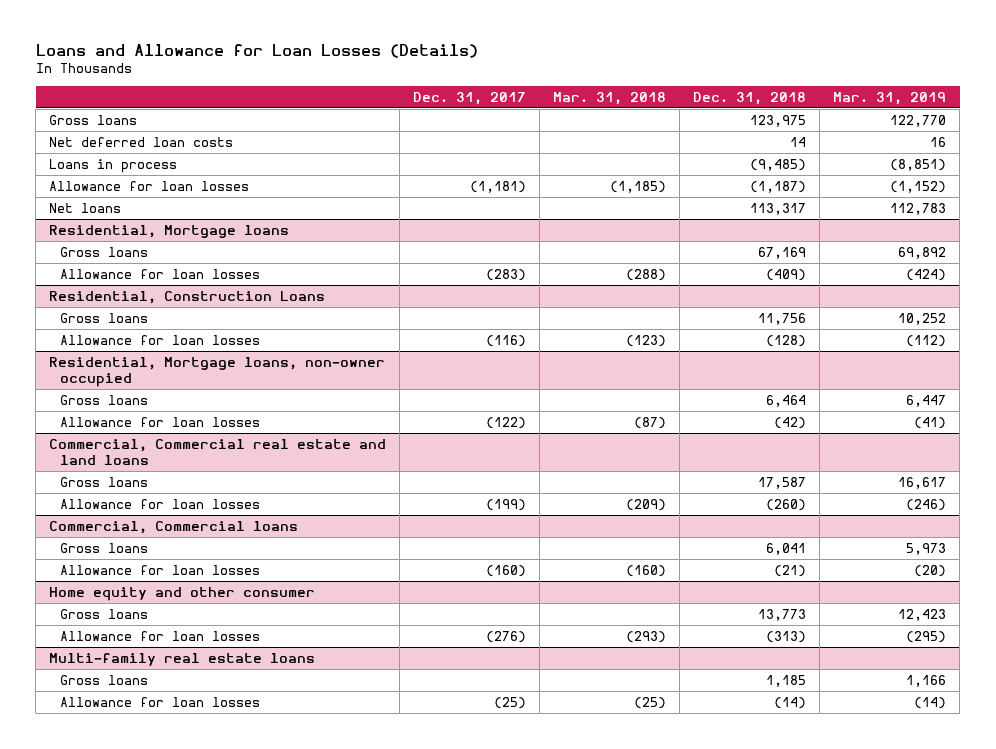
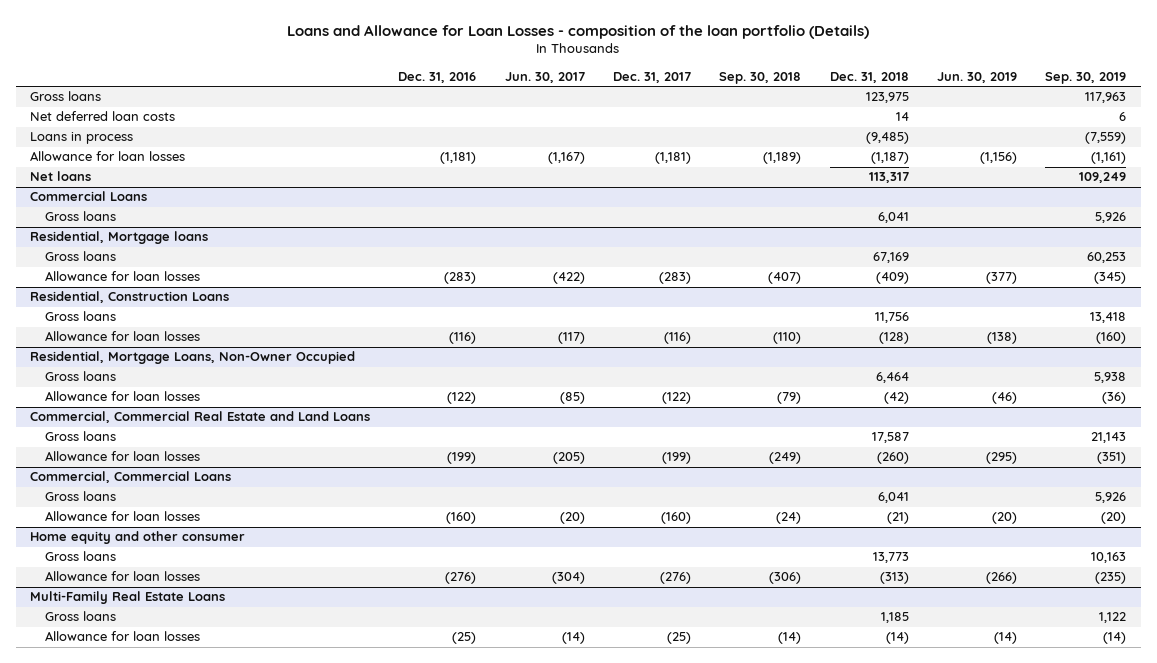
[35,43,478,58] Loans and Allowance for Loan Losses (Details) -> [287,24,870,39] Loans and Allowance for Loan Losses - composition of the loan portfolio (Details)
[553,91,667,105] Mar. 31, 2018 -> none
[833,91,947,105] Mar. 31, 2019 -> none
none -> [398,71,477,83] Dec. 31, 2016
none -> [504,71,585,83] Jun. 30, 2017
none -> [719,71,802,84] Sep. 30, 2018
none -> [937,71,1018,83] Jun. 30, 2019
none -> [1045,71,1127,84] Sep. 30, 2019
none -> [30,191,148,202] Commercial Loans
none -> [44,211,116,222] Gross loans
[49,356,386,387] Residential, Mortgage loans, non-owner occupied -> [30,351,356,365] Residential, Mortgage Loans, Non-Owner Occupied
[49,438,387,465] Commercial, Commercial real estate and land loans -> [30,411,371,424] Commercial, Commercial Real Estate and Land Loans
[49,520,299,534] Commercial, Commercial loans -> [30,471,232,484] Commercial, Commercial Loans
[49,652,316,666] Multi-family real estate loans -> [30,591,226,605] Multi-Family Real Estate Loans

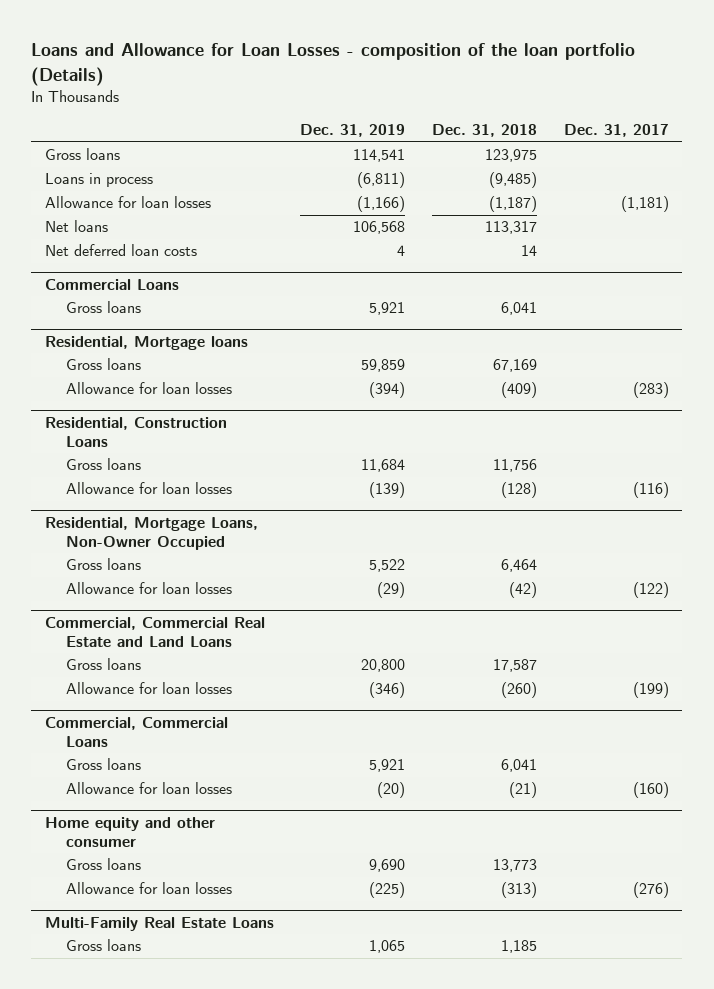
[398,71,477,83] Dec. 31, 2016 -> none
[504,71,585,83] Jun. 30, 2017 -> none
[719,71,802,84] Sep. 30, 2018 -> none
[937,71,1018,83] Jun. 30, 2019 -> none
[1045,71,1127,84] Sep. 30, 2019 -> none
none -> [300,124,406,138] Dec. 31, 2019
[30,111,176,122] Net deferred loan costs -> [44,244,197,257] Net deferred loan costs
[44,631,200,642] Allowance for loan losses -> none

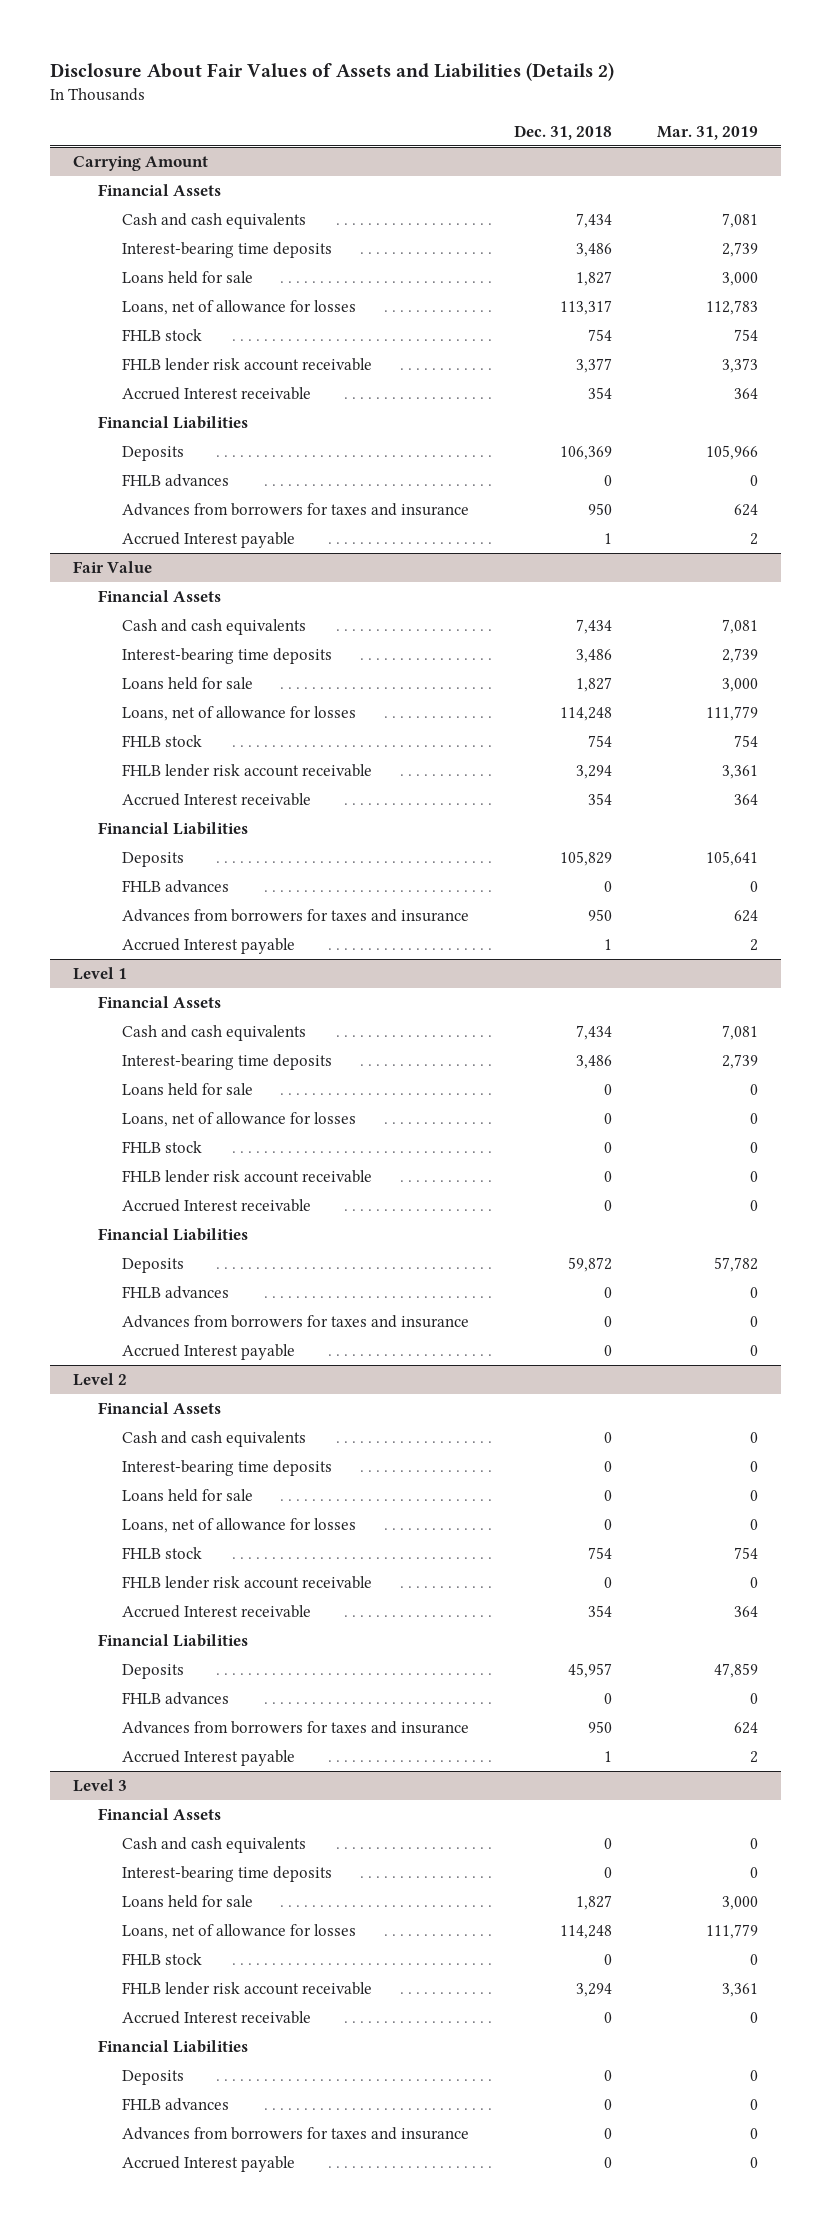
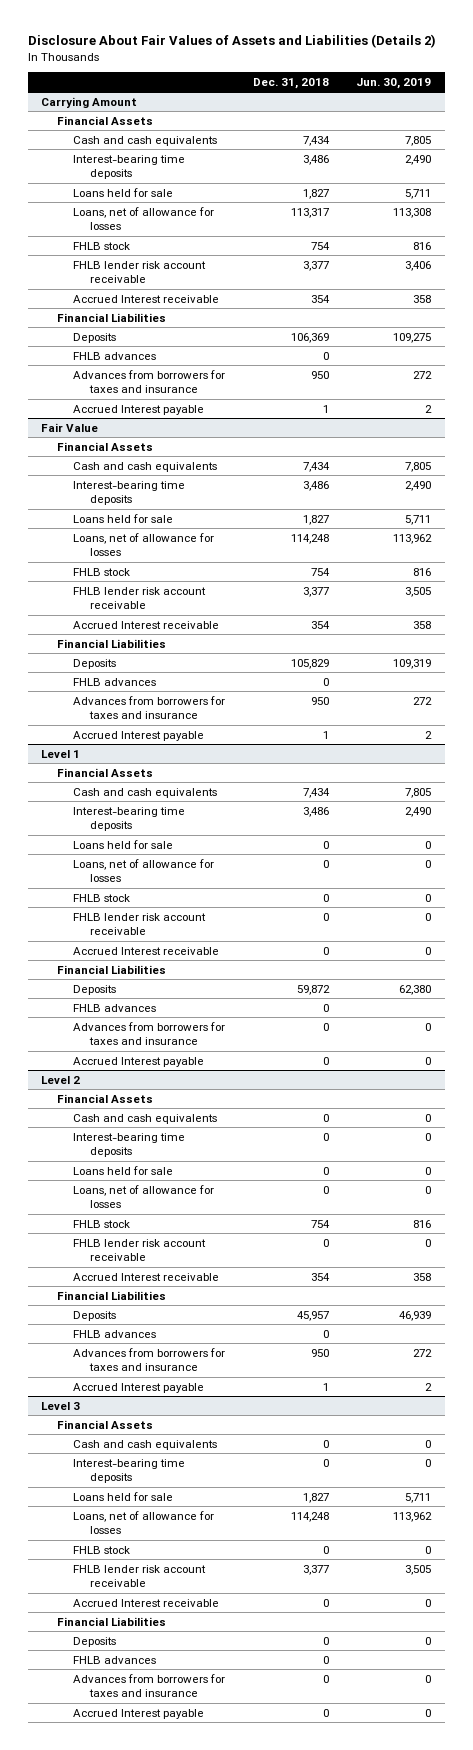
[657,125,759,140] Mar. 31, 2019 -> none
none -> [356,77,432,89] Jun. 30, 2019
[576,765,613,780] 3,294 -> [302,586,329,597] 3,377
[576,1983,613,1998] 3,294 -> [302,1564,329,1575] 3,377

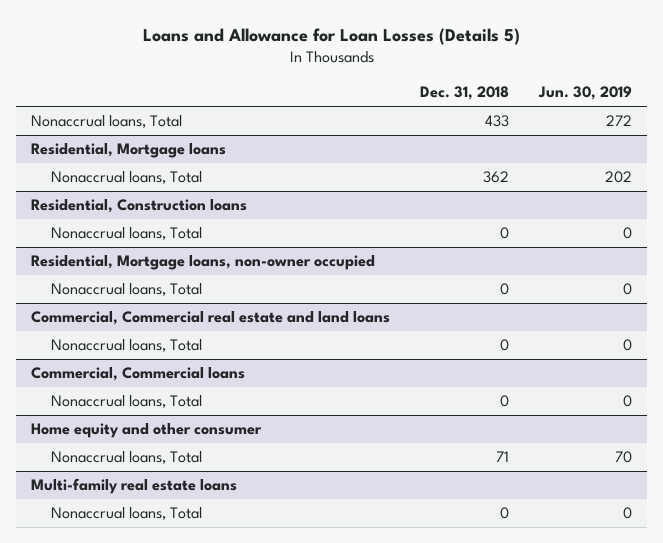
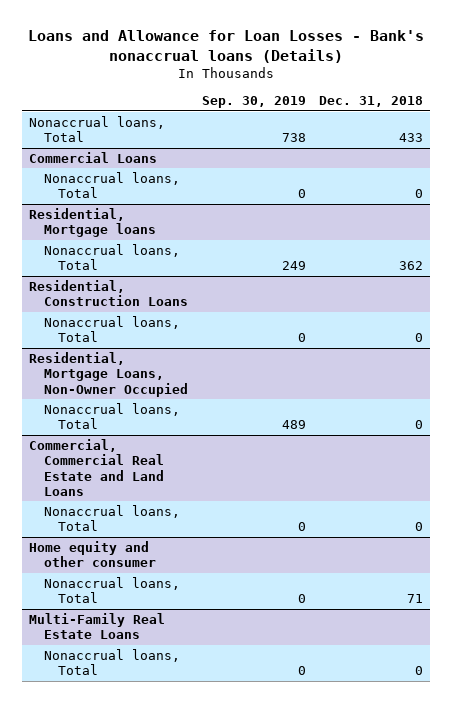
[142,27,520,45] Loans and Allowance for Loan Losses (Details 5) -> [28,30,425,64] Loans and Allowance for Loan Losses - Bank's nonaccrual loans (Details)
[537,86,632,101] Jun. 30, 2019 -> none
none -> [201,96,306,109] Sep. 30, 2019
none -> [28,151,157,163] Commercial Loans
none -> [43,171,180,199] Nonaccrual loans, Total
[51,227,203,241] Nonaccrual loans, Total -> none
[31,255,376,271] Residential, Mortgage loans, non-owner occupied -> none
[31,199,248,214] Residential, Construction loans -> [28,279,188,307] Residential, Construction Loans
[31,311,391,326] Commercial, Commercial real estate and land loans -> none
none -> [28,351,188,397] Residential, Mortgage Loans, Non-Owner Occupied
[31,367,246,382] Commercial, Commercial loans -> none
none -> [28,438,164,496] Commercial, Commercial Real Estate and Land Loans
[31,478,238,495] Multi-family real estate loans -> [28,612,165,640] Multi-Family Real Estate Loans

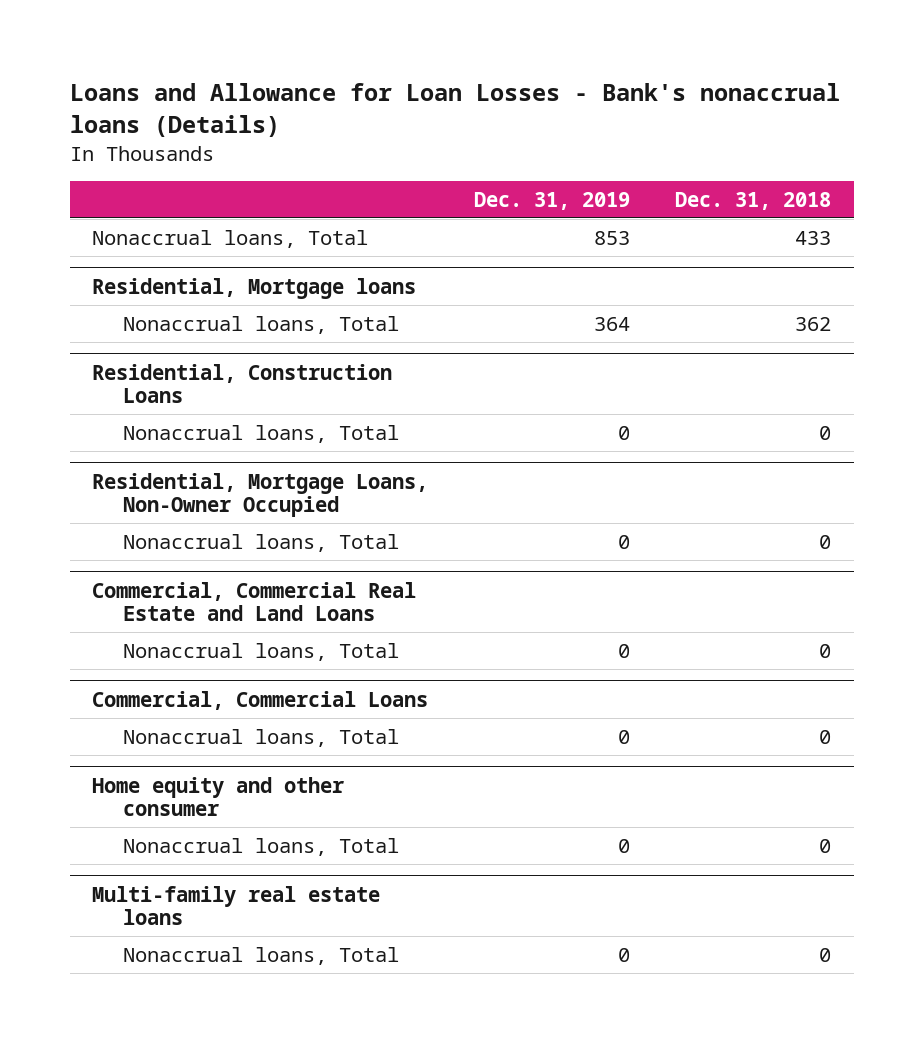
[201,96,306,109] Sep. 30, 2019 -> none
none -> [473,191,630,210] Dec. 31, 2019
[28,151,157,163] Commercial Loans -> none
[43,171,180,199] Nonaccrual loans, Total -> none
none -> [92,690,429,710] Commercial, Commercial Loans
none -> [122,728,399,747] Nonaccrual loans, Total
[43,576,180,604] Nonaccrual loans, Total -> none
[28,612,165,640] Multi-Family Real Estate Loans -> none
none -> [92,885,381,926] Multi-family real estate loans
none -> [122,946,399,965] Nonaccrual loans, Total

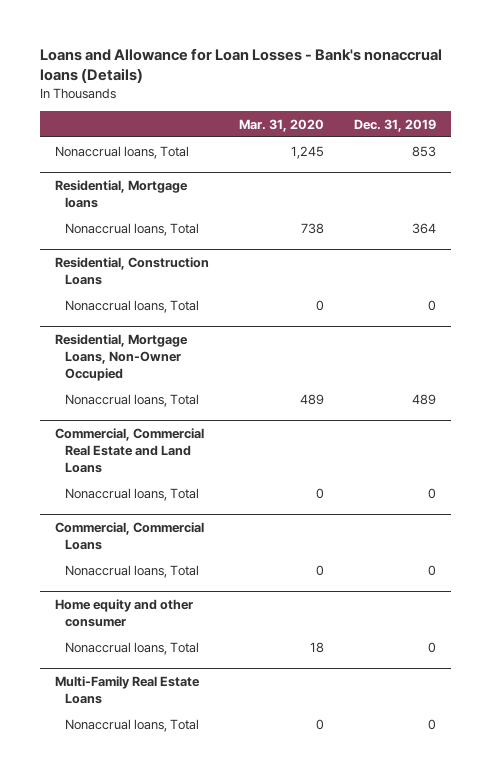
[675,191,832,210] Dec. 31, 2018 -> none
none -> [238,118,324,132] Mar. 31, 2020
[617,534,630,549] 0 -> [411,393,436,405] 489
[92,885,381,926] Multi-family real estate loans -> [54,675,200,704] Multi-Family Real Estate Loans

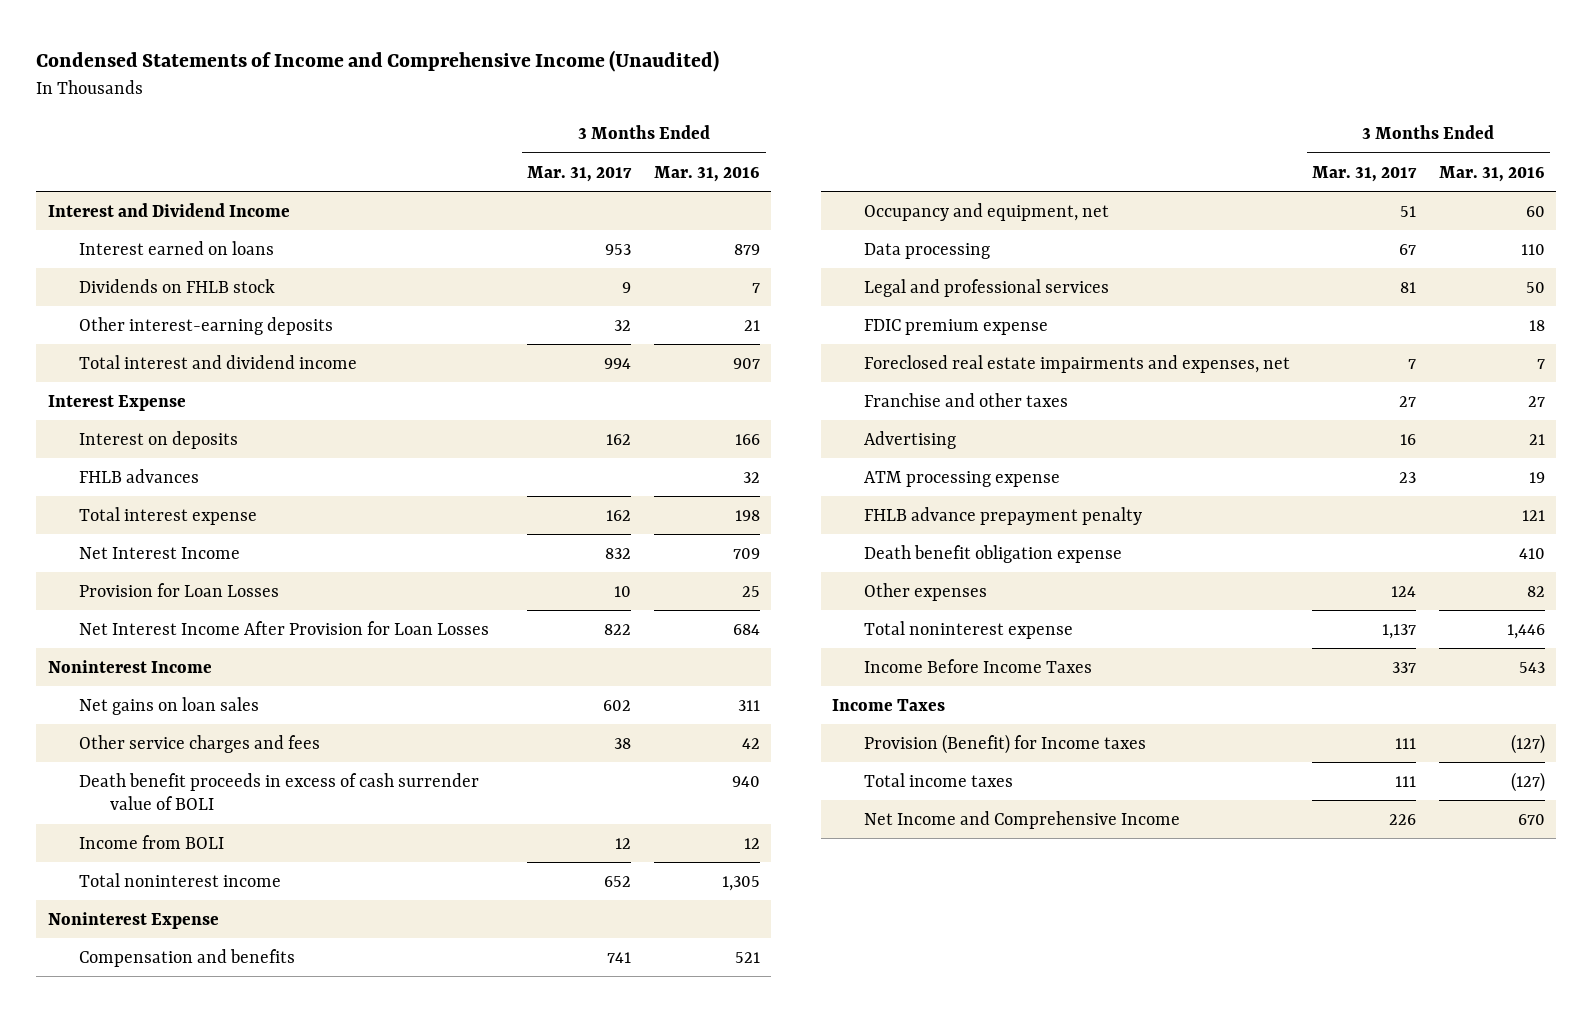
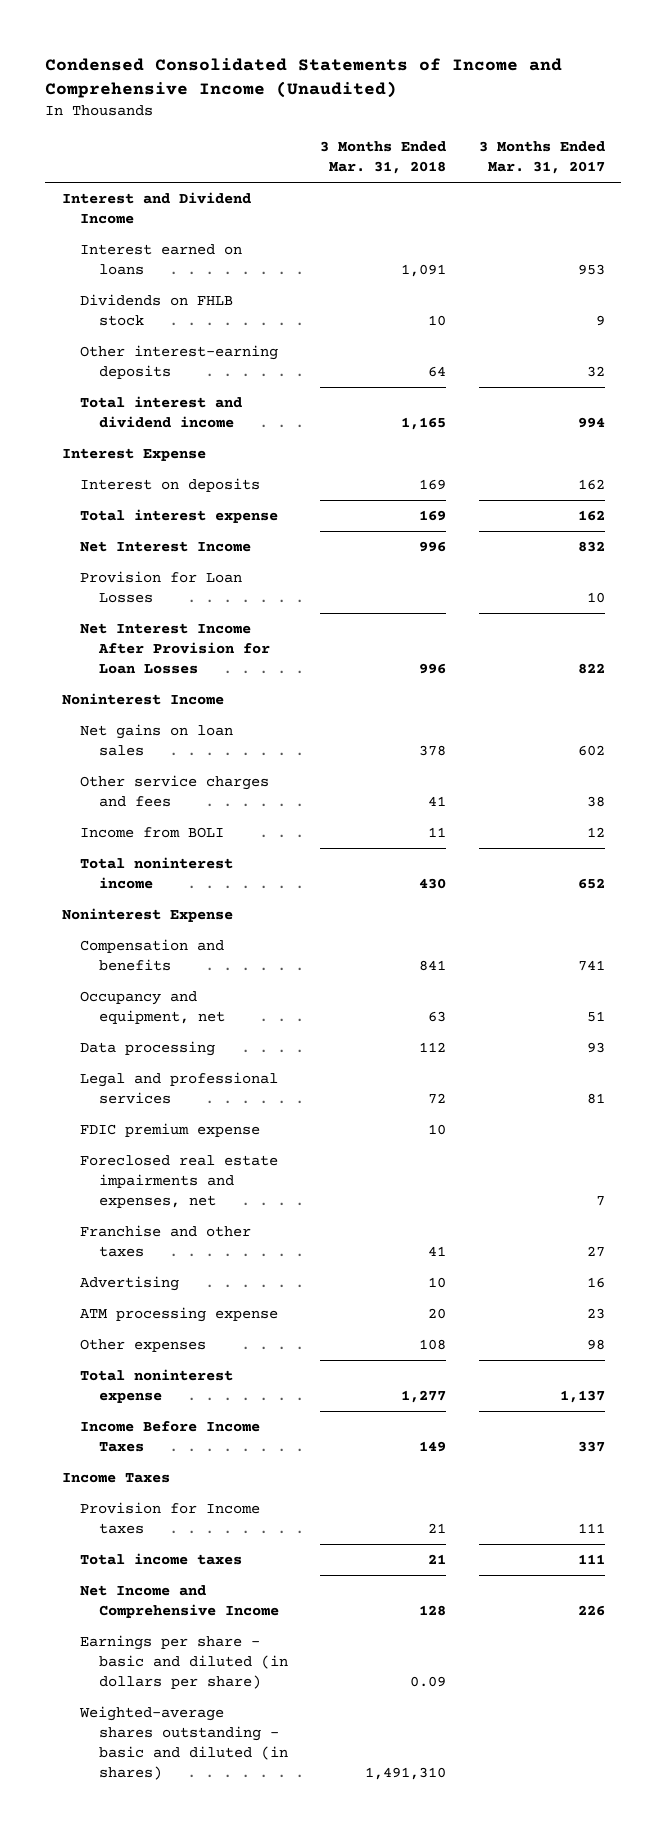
[36,50,720,73] Condensed Statements of Income and Comprehensive Income (Unaudited) -> [45,57,563,99] Condensed Consolidated Statements of Income and Comprehensive Income (Unaudited)
[654,165,761,182] Mar. 31, 2016 -> none
none -> [320,141,447,175] 3 Months Ended Mar. 31, 2018
[78,468,199,483] FHLB advances -> none
[78,772,479,811] Death benefit proceeds in excess of cash surrender value of BOLI -> none
[1399,243,1417,255] 67 -> [586,1042,605,1054] 93
[863,506,1142,525] FHLB advance prepayment penalty -> none
[863,544,1122,563] Death benefit obligation expense -> none
[1391,585,1417,597] 124 -> [586,1339,605,1351] 98
[863,733,1146,754] Provision (Benefit) for Income taxes -> [80,1502,261,1535] Provision for Income taxes
none -> [80,1635,288,1690] Earnings per share - basic and diluted (in dollars per share)
none -> [79,1706,288,1780] Weighted-average shares outstanding - basic and diluted (in shares)

